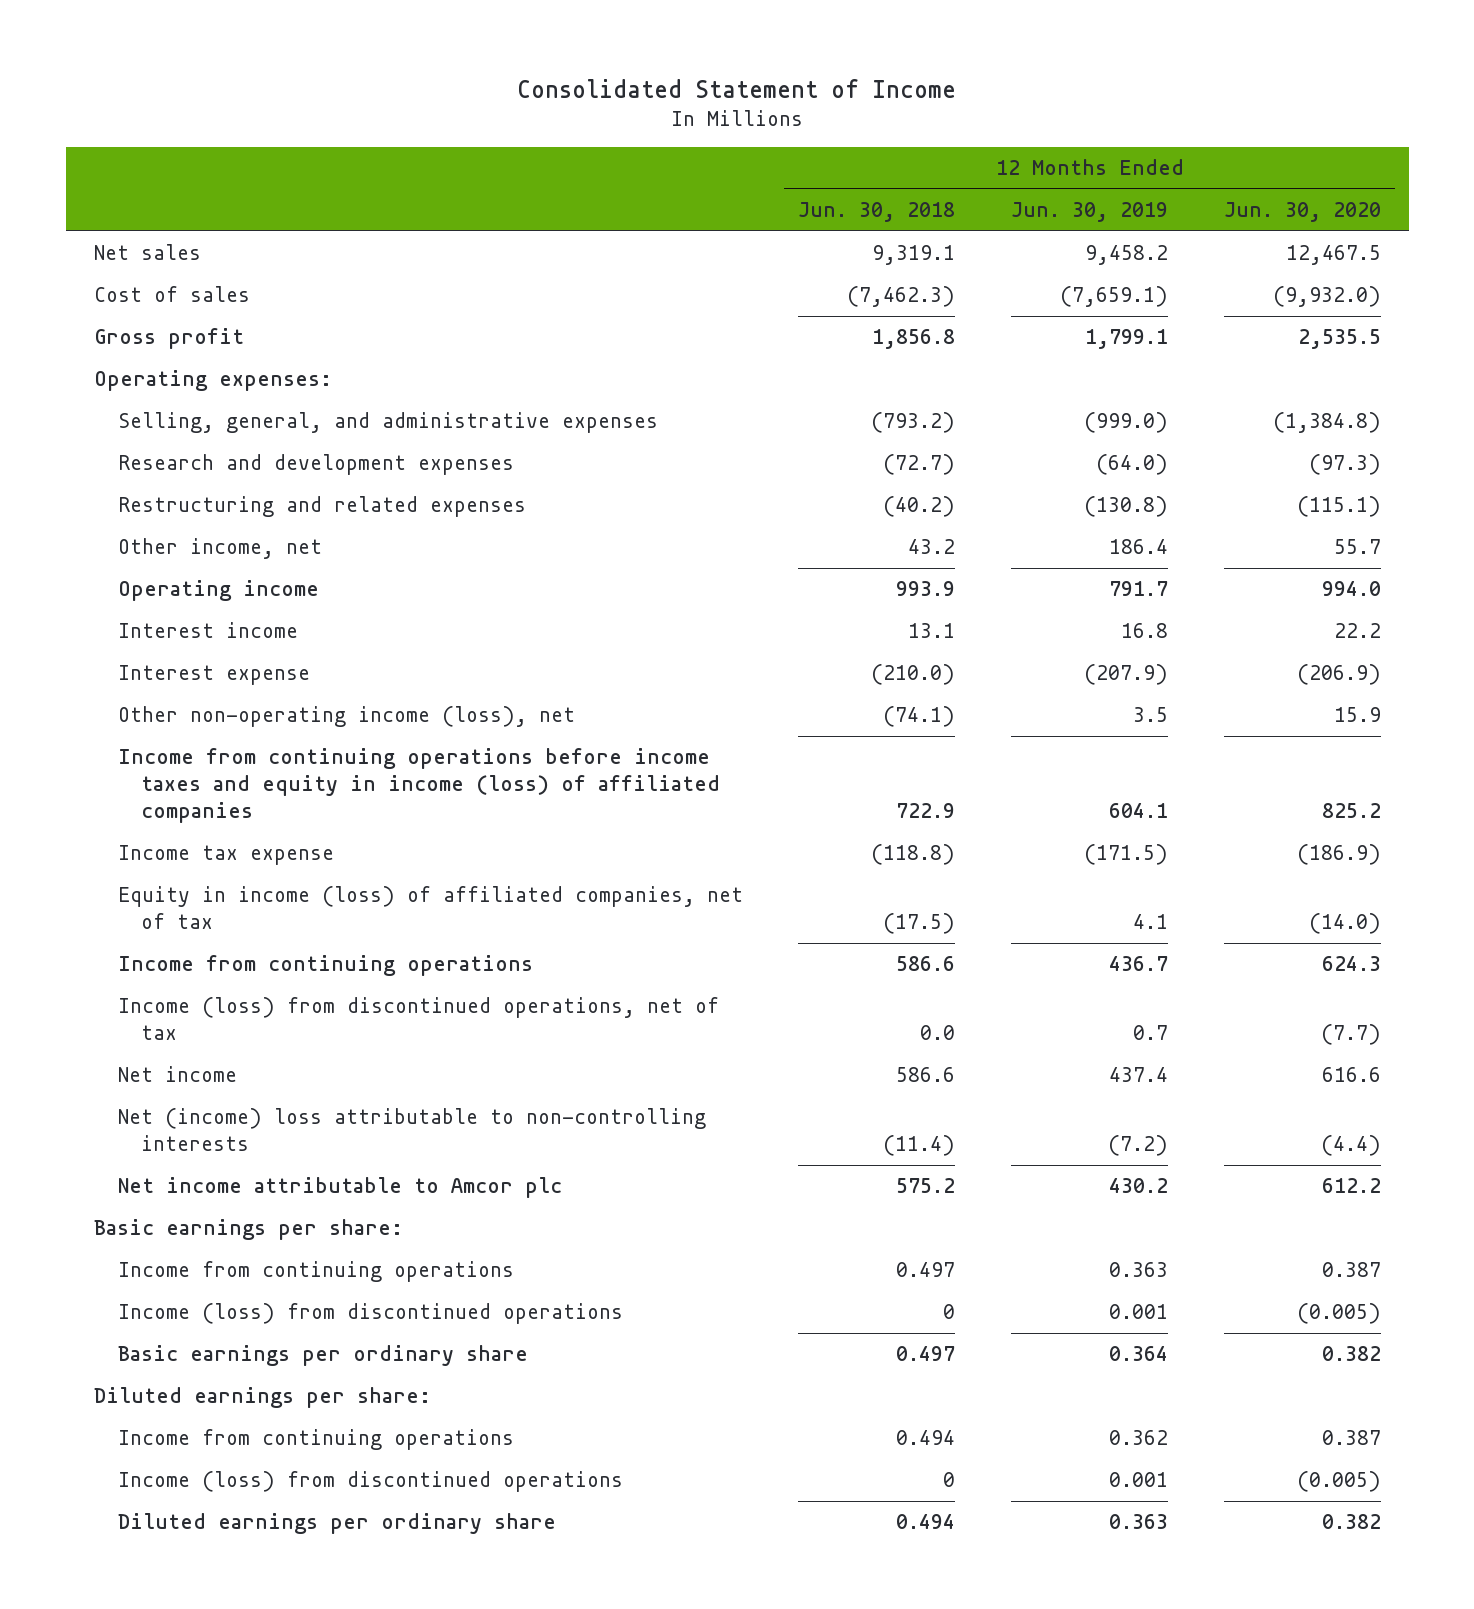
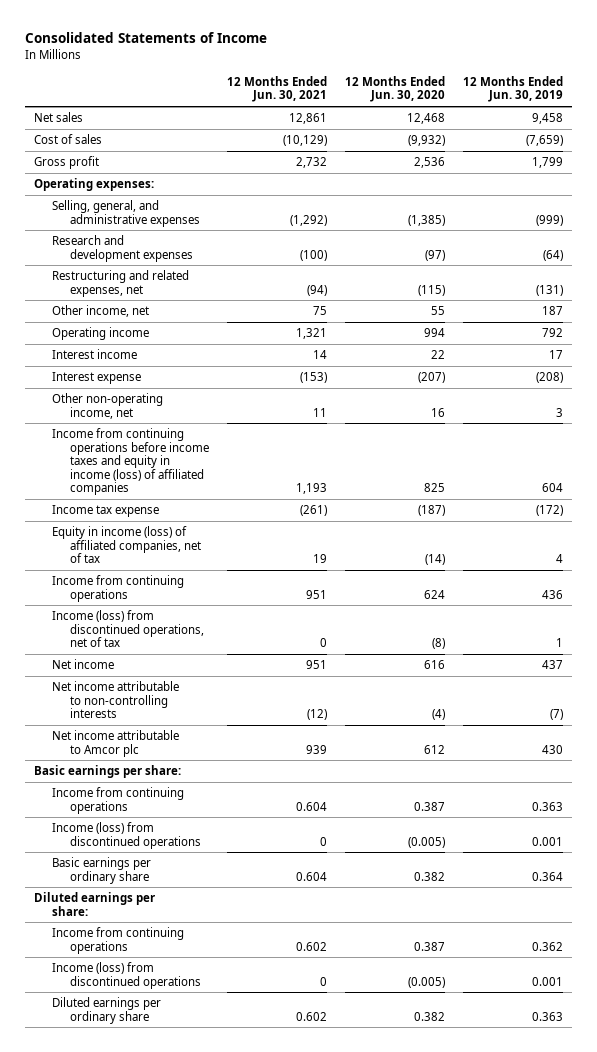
[517,79,957,99] Consolidated Statement of Income -> [24,32,267,44] Consolidated Statements of Income
[798,201,956,222] Jun. 30, 2018 -> none
none -> [226,75,327,103] 12 Months Ended Jun. 30, 2021
[1085,245,1169,266] 9,458.2 -> [531,113,563,125] 9,458
[1285,245,1381,266] 12,467.5 -> [406,113,445,125] 12,468
[1060,286,1169,308] (7,659.1) -> [525,135,563,147] (7,659)
[1272,286,1381,308] (9,932.0) -> [407,135,445,147] (9,932)
[1085,329,1169,350] 1,799.1 -> [531,157,563,169] 1,799
[1297,329,1381,350] 2,535.5 -> [413,157,445,169] 2,536
[1084,412,1169,434] (999.0) -> [535,214,563,226] (999)
[1272,412,1381,434] (1,384.8) -> [407,214,445,226] (1,385)
[1096,454,1169,476] (64.0) -> [542,249,563,261] (64)
[1308,454,1381,476] (97.3) -> [424,249,445,261] (97)
[117,496,526,518] Restructuring and related expenses -> [51,270,189,297] Restructuring and related expenses, net
[1084,496,1169,518] (130.8) -> [535,284,563,296] (131)
[1296,496,1381,518] (115.1) -> [417,284,445,296] (115)
[1109,539,1169,555] 186.4 -> [541,306,563,316] 187
[1333,539,1381,555] 55.7 -> [430,306,445,316] 55
[1109,581,1169,597] 791.7 -> [541,328,563,338] 792
[1321,581,1381,597] 994.0 -> [423,328,445,338] 994
[1121,623,1169,639] 16.8 -> [548,350,563,360] 17
[1333,623,1381,639] 22.2 -> [430,350,445,360] 22
[1084,664,1169,686] (207.9) -> [535,372,563,384] (208)
[1296,664,1381,686] (206.9) -> [417,372,445,384] (207)
[117,706,575,728] Other non-operating income (loss), net -> [51,393,163,419] Other non-operating income, net
[1133,707,1169,723] 3.5 -> [555,407,563,417] 3
[1333,707,1381,723] 15.9 -> [430,407,445,417] 16
[1109,803,1169,819] 604.1 -> [541,483,563,493] 604
[1321,803,1381,819] 825.2 -> [423,483,445,493] 825
[1084,844,1169,866] (171.5) -> [535,505,563,517] (172)
[1296,844,1381,866] (186.9) -> [417,505,445,517] (187)
[1133,914,1169,930] 4.1 -> [555,554,563,564] 4
[1308,913,1381,935] (14.0) -> [424,554,445,566] (14)
[1109,956,1169,972] 436.7 -> [541,589,563,599] 436
[1321,956,1381,972] 624.3 -> [423,589,445,599] 624
[1133,1025,1169,1041] 0.7 -> [555,638,563,648] 1
[1320,1024,1381,1046] (7.7) -> [431,638,445,650] (8)
[1109,1067,1169,1083] 437.4 -> [541,660,563,670] 437
[1321,1067,1381,1083] 616.6 -> [423,660,445,670] 616
[117,1108,706,1152] Net (income) loss attributable to non-controlling interests -> [51,681,179,719] Net income attributable to non-controlling interests
[1108,1135,1169,1157] (7.2) -> [549,709,563,721] (7)
[1320,1135,1381,1157] (4.4) -> [431,709,445,721] (4)
[1109,1178,1169,1194] 430.2 -> [541,744,563,754] 430
[1321,1178,1381,1194] 612.2 -> [423,744,445,754] 612

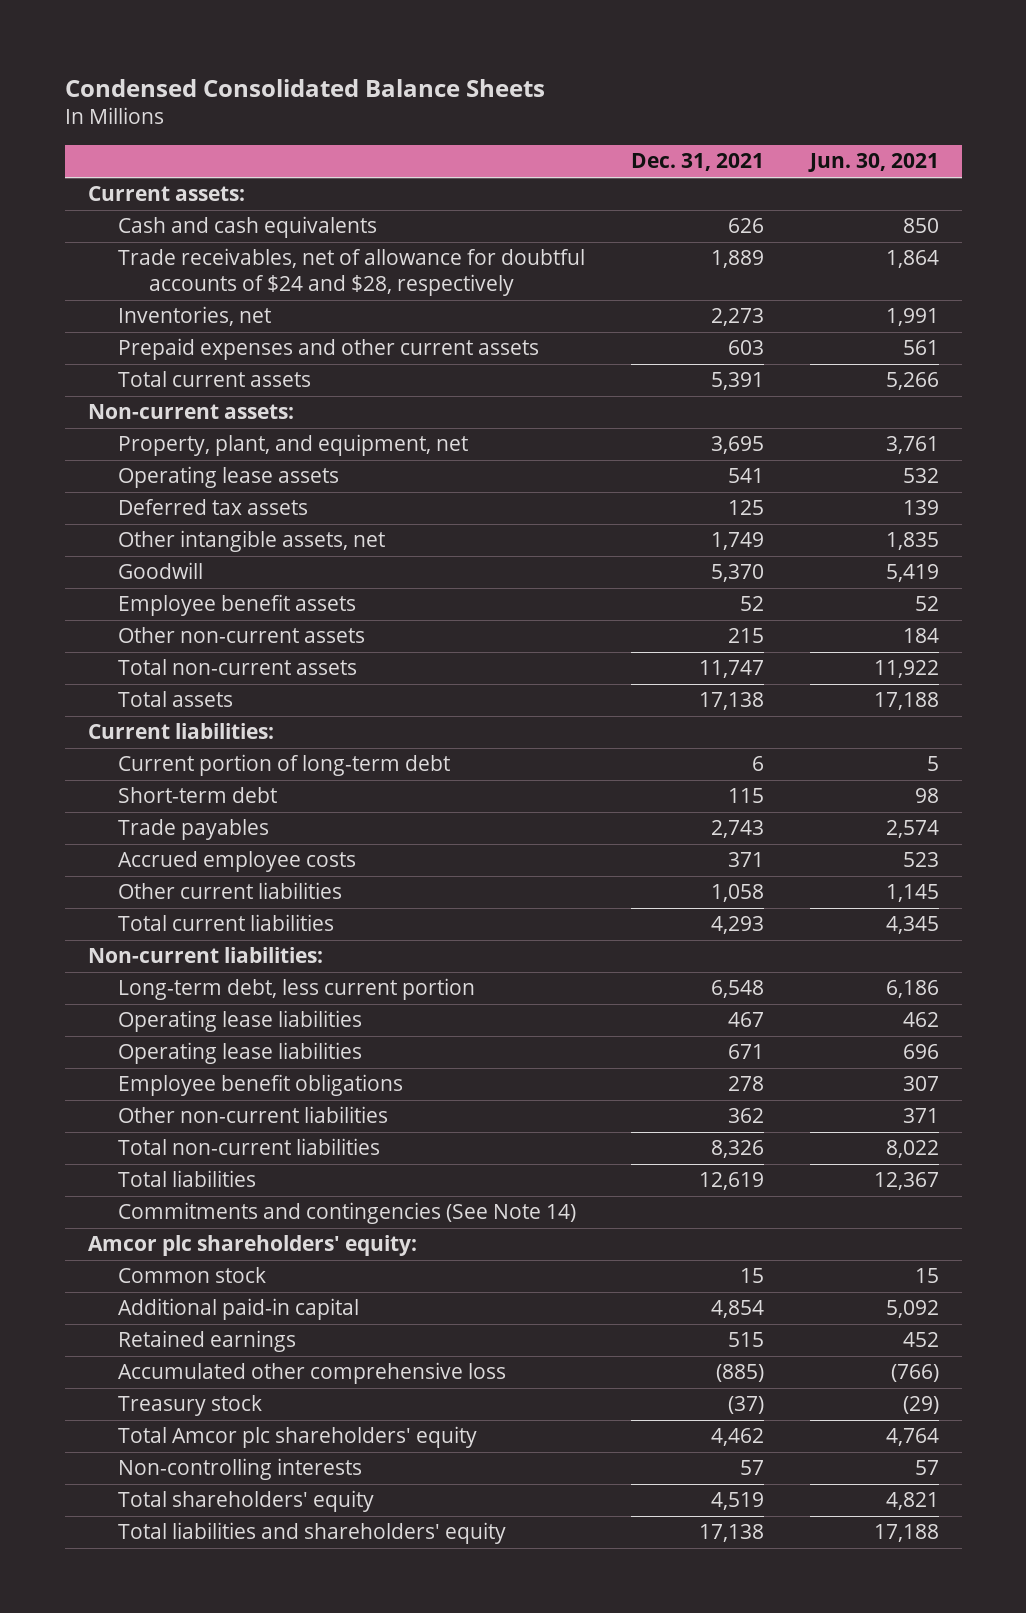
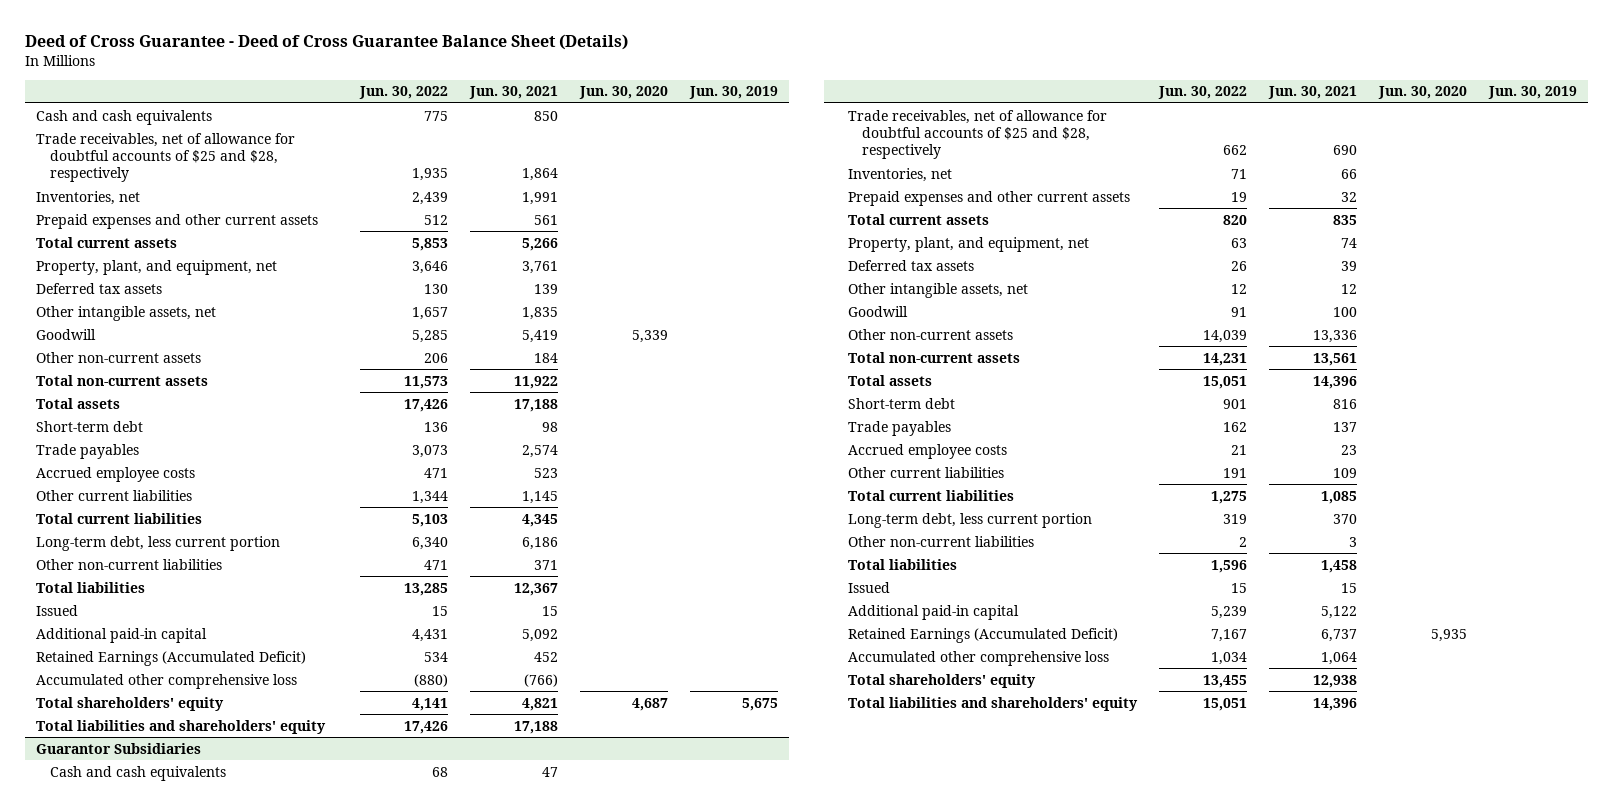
[64,78,545,97] Condensed Consolidated Balance Sheets -> [25,33,629,50] Deed of Cross Guarantee - Deed of Cross Guarantee Balance Sheet (Details)
[630,153,764,172] Dec. 31, 2021 -> none
none -> [359,86,449,100] Jun. 30, 2022
none -> [579,86,669,100] Jun. 30, 2020
none -> [689,86,779,100] Jun. 30, 2019
[87,186,245,202] Current assets: -> none
[118,248,586,296] Trade receivables, net of allowance for doubtful accounts of $24 and $28, respectively -> [36,132,296,183] Trade receivables, net of allowance for doubtful accounts of $25 and $28, respectively
[87,404,294,420] Non-current assets: -> none
[118,466,340,489] Operating lease assets -> none
[118,594,357,617] Employee benefit assets -> none
[87,723,274,740] Current liabilities: -> none
[118,754,451,777] Current portion of long-term debt -> none
[87,947,323,964] Non-current liabilities: -> none
[118,1010,363,1033] Operating lease liabilities -> none
[118,1042,363,1065] Operating lease liabilities -> none
[118,1074,404,1097] Employee benefit obligations -> none
[118,1138,381,1156] Total non-current liabilities -> none
[118,1202,577,1225] Commitments and contingencies (See Note 14) -> none
[87,1235,417,1257] Amcor plc shareholders' equity: -> none
[118,1267,267,1284] Common stock -> [36,604,79,616] Issued
[118,1330,297,1353] Retained earnings -> [36,650,307,666] Retained Earnings (Accumulated Deficit)
[118,1395,263,1417] Treasury stock -> none
[118,1426,478,1449] Total Amcor plc shareholders' equity -> none
[118,1458,363,1481] Non-controlling interests -> none
none -> [36,742,202,754] Guarantor Subsidiaries
none -> [49,765,226,781] Cash and cash equivalents
none -> [848,109,1108,160] Trade receivables, net of allowance for doubtful accounts of $25 and $28, respectively
none -> [848,167,953,182] Inventories, net
none -> [848,190,1131,206] Prepaid expenses and other current assets
none -> [848,213,990,225] Total current assets
none -> [848,236,1090,252] Property, plant, and equipment, net
none -> [848,259,975,271] Deferred tax assets
none -> [848,282,1029,298] Other intangible assets, net
none -> [848,305,909,317] Goodwill
none -> [848,328,1014,340] Other non-current assets
none -> [848,351,1021,363] Total non-current assets
none -> [848,374,933,386] Total assets
none -> [848,397,956,409] Short-term debt
none -> [848,420,952,436] Trade payables
none -> [848,443,1008,459] Accrued employee costs
none -> [848,466,1005,478] Other current liabilities
none -> [848,489,1015,501] Total current liabilities
none -> [848,512,1093,528] Long-term debt, less current portion
none -> [848,535,1035,547] Other non-current liabilities
none -> [848,558,958,570] Total liabilities
none -> [848,581,891,593] Issued
none -> [848,604,1020,620] Additional paid-in capital
none -> [848,627,1119,643] Retained Earnings (Accumulated Deficit)
none -> [848,650,1110,666] Accumulated other comprehensive loss
none -> [848,673,1037,688] Total shareholders' equity
none -> [848,696,1139,711] Total liabilities and shareholders' equity

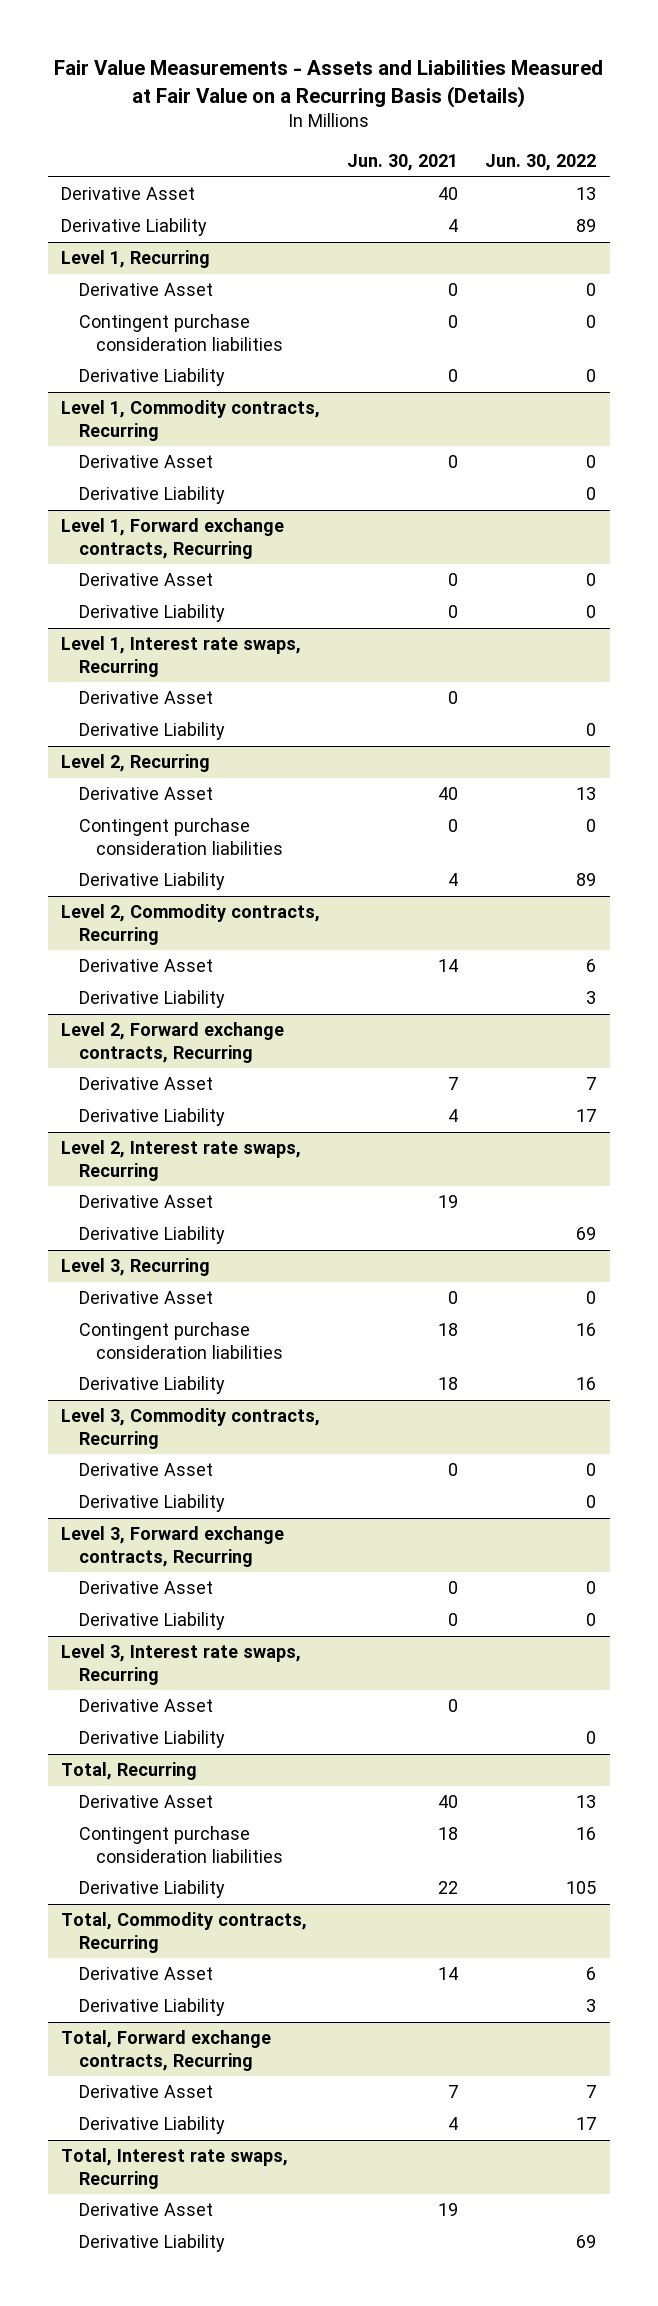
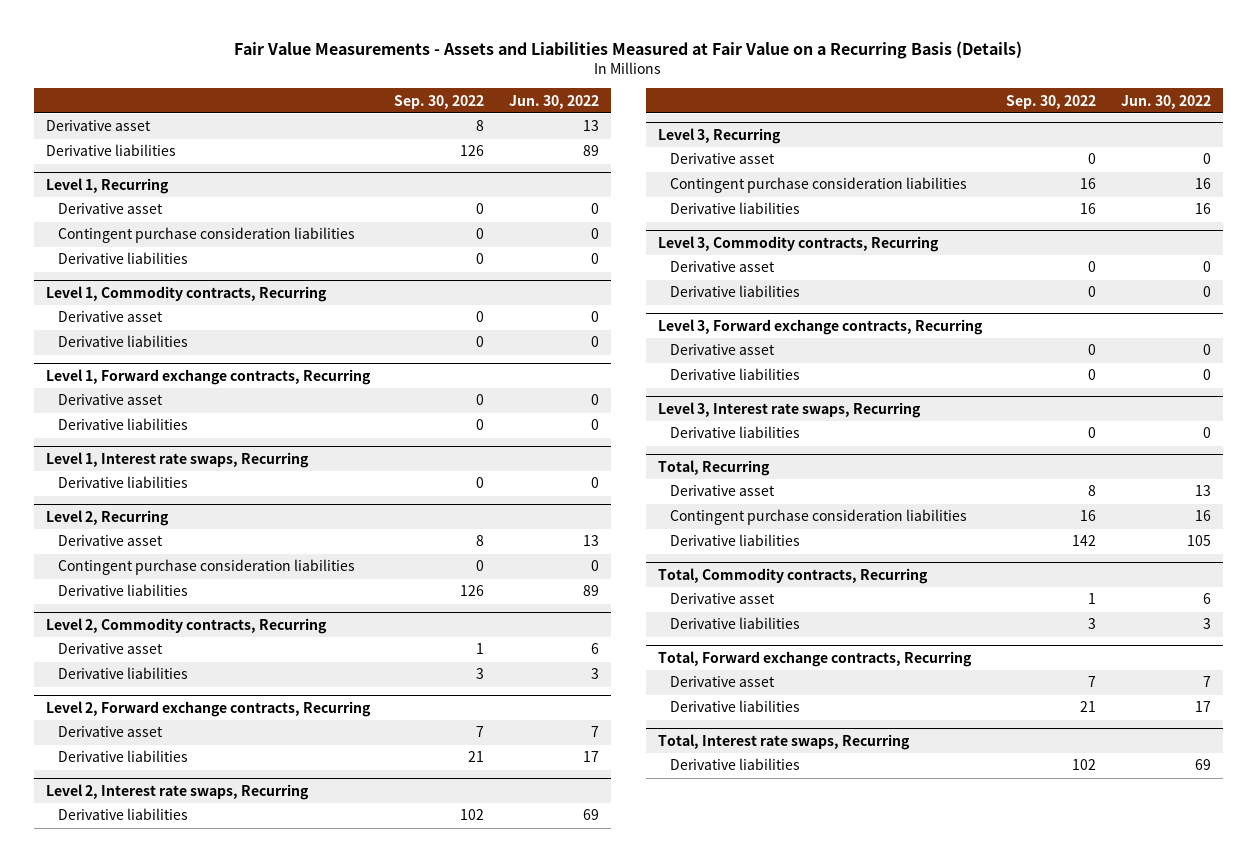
[347,153,459,171] Jun. 30, 2021 -> none
none -> [394,94,485,109] Sep. 30, 2022
[61,187,196,201] Derivative Asset -> [45,120,151,132] Derivative asset
[61,218,208,237] Derivative Liability -> [45,144,176,157] Derivative liabilities
[78,283,213,297] Derivative Asset -> [57,203,163,215] Derivative asset
[78,368,225,387] Derivative Liability -> [57,252,188,265] Derivative liabilities
[78,455,213,469] Derivative Asset -> [57,311,163,323] Derivative asset
[78,486,225,505] Derivative Liability -> [57,335,188,348] Derivative liabilities
[78,573,213,587] Derivative Asset -> [57,394,163,406] Derivative asset
[78,604,225,623] Derivative Liability -> [57,418,188,431] Derivative liabilities
[78,691,213,705] Derivative Asset -> none
[78,722,225,741] Derivative Liability -> [57,476,188,489] Derivative liabilities
[78,787,213,801] Derivative Asset -> [57,535,163,547] Derivative asset
[78,872,225,891] Derivative Liability -> [57,584,188,597] Derivative liabilities
[78,959,213,973] Derivative Asset -> [57,643,163,655] Derivative asset
[78,990,225,1009] Derivative Liability -> [57,667,188,680] Derivative liabilities
[78,1077,213,1091] Derivative Asset -> [57,726,163,738] Derivative asset
[78,1108,225,1127] Derivative Liability -> [57,750,188,763] Derivative liabilities
[78,1195,213,1209] Derivative Asset -> none
[78,1226,225,1245] Derivative Liability -> [57,808,188,821] Derivative liabilities
[78,1291,213,1305] Derivative Asset -> [670,153,776,165] Derivative asset
[78,1376,225,1395] Derivative Liability -> [670,202,801,215] Derivative liabilities
[78,1463,213,1477] Derivative Asset -> [670,261,776,273] Derivative asset
[78,1494,225,1513] Derivative Liability -> [670,285,801,298] Derivative liabilities
[78,1581,213,1595] Derivative Asset -> [670,344,776,356] Derivative asset
[78,1612,225,1631] Derivative Liability -> [670,368,801,381] Derivative liabilities
[78,1699,213,1713] Derivative Asset -> none
[78,1730,225,1749] Derivative Liability -> [670,426,801,439] Derivative liabilities
[78,1795,213,1809] Derivative Asset -> [670,485,776,497] Derivative asset
[78,1880,225,1899] Derivative Liability -> [670,534,801,547] Derivative liabilities
[78,1967,213,1981] Derivative Asset -> [670,593,776,605] Derivative asset
[78,1998,225,2017] Derivative Liability -> [670,617,801,630] Derivative liabilities
[78,2085,213,2099] Derivative Asset -> [670,676,776,688] Derivative asset
[78,2116,225,2135] Derivative Liability -> [670,700,801,713] Derivative liabilities
[78,2203,213,2217] Derivative Asset -> none
[78,2234,225,2253] Derivative Liability -> [670,758,801,771] Derivative liabilities

